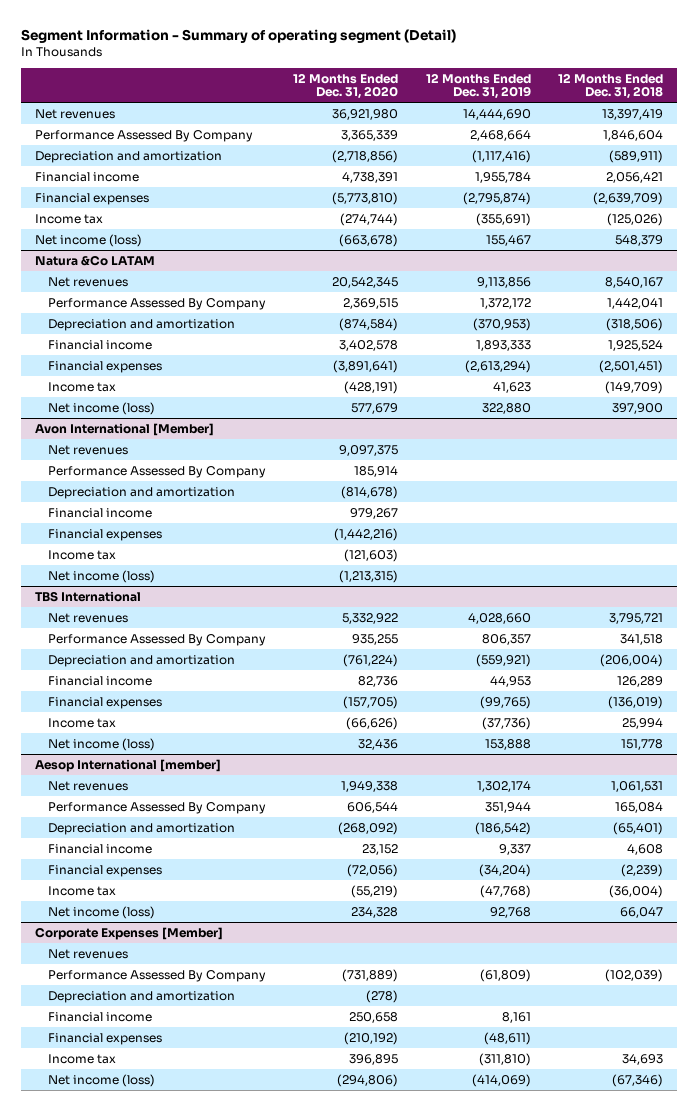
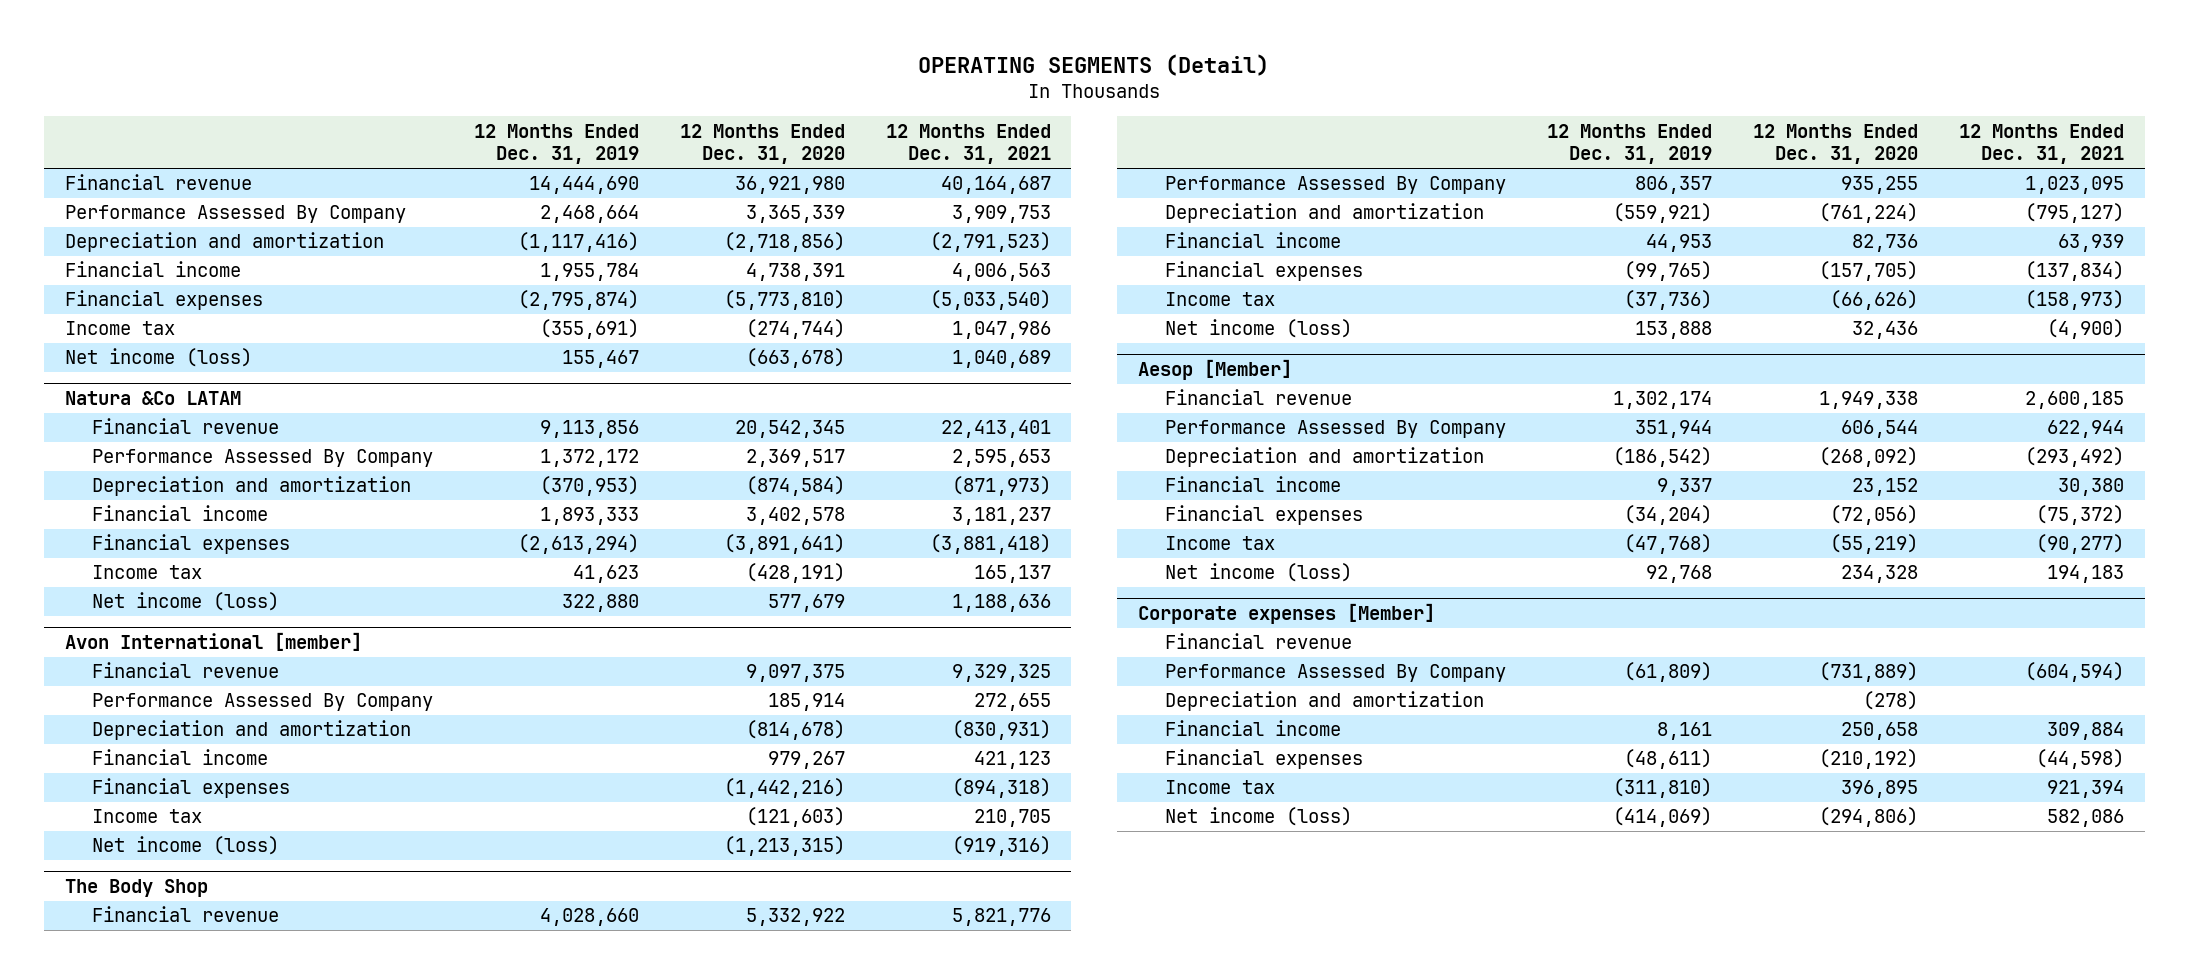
[21,28,457,43] Segment Information - Summary of operating segment (Detail) -> [918,53,1270,76] OPERATING SEGMENTS (Detail)
[558,72,664,100] 12 Months Ended Dec. 31, 2018 -> none
none -> [885,123,1051,165] 12 Months Ended Dec. 31, 2021
[35,108,116,119] Net revenues -> [64,174,252,191] Financial revenue
[47,276,128,287] Net revenues -> [91,418,279,435] Financial revenue
[343,297,399,309] 2,369,515 -> [745,449,845,468] 2,369,517
[35,422,215,436] Avon International [Member] -> [64,631,362,651] Avon International [member]
[47,444,128,455] Net revenues -> [91,662,279,679] Financial revenue
[35,590,142,602] TBS International -> [64,878,208,897] The Body Shop
[47,612,128,623] Net revenues -> [91,906,279,923] Financial revenue
[35,758,222,772] Aesop International [member] -> [1137,358,1292,380] Aesop [Member]
[47,780,128,791] Net revenues -> [1165,389,1353,406] Financial revenue
[35,926,224,940] Corporate Expenses [Member] -> [1137,602,1435,624] Corporate expenses [Member]
[47,948,128,959] Net revenues -> [1165,633,1353,650] Financial revenue

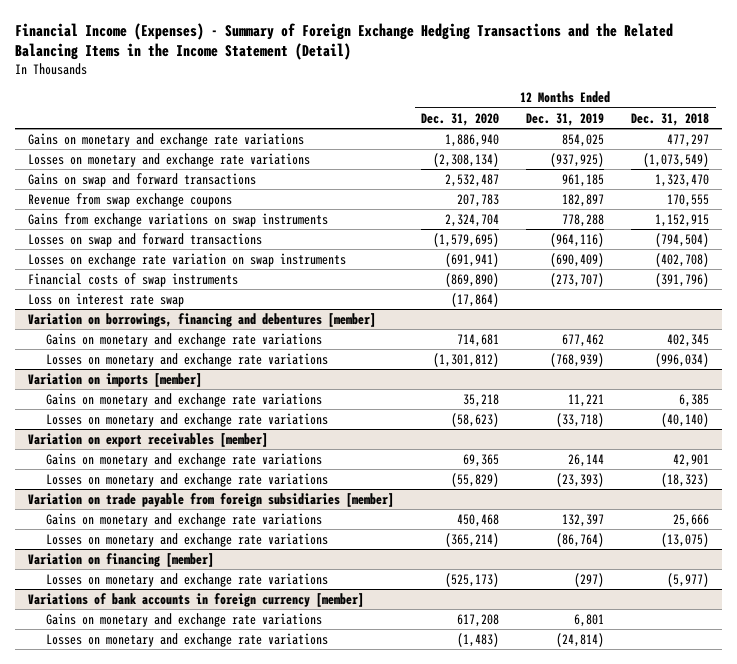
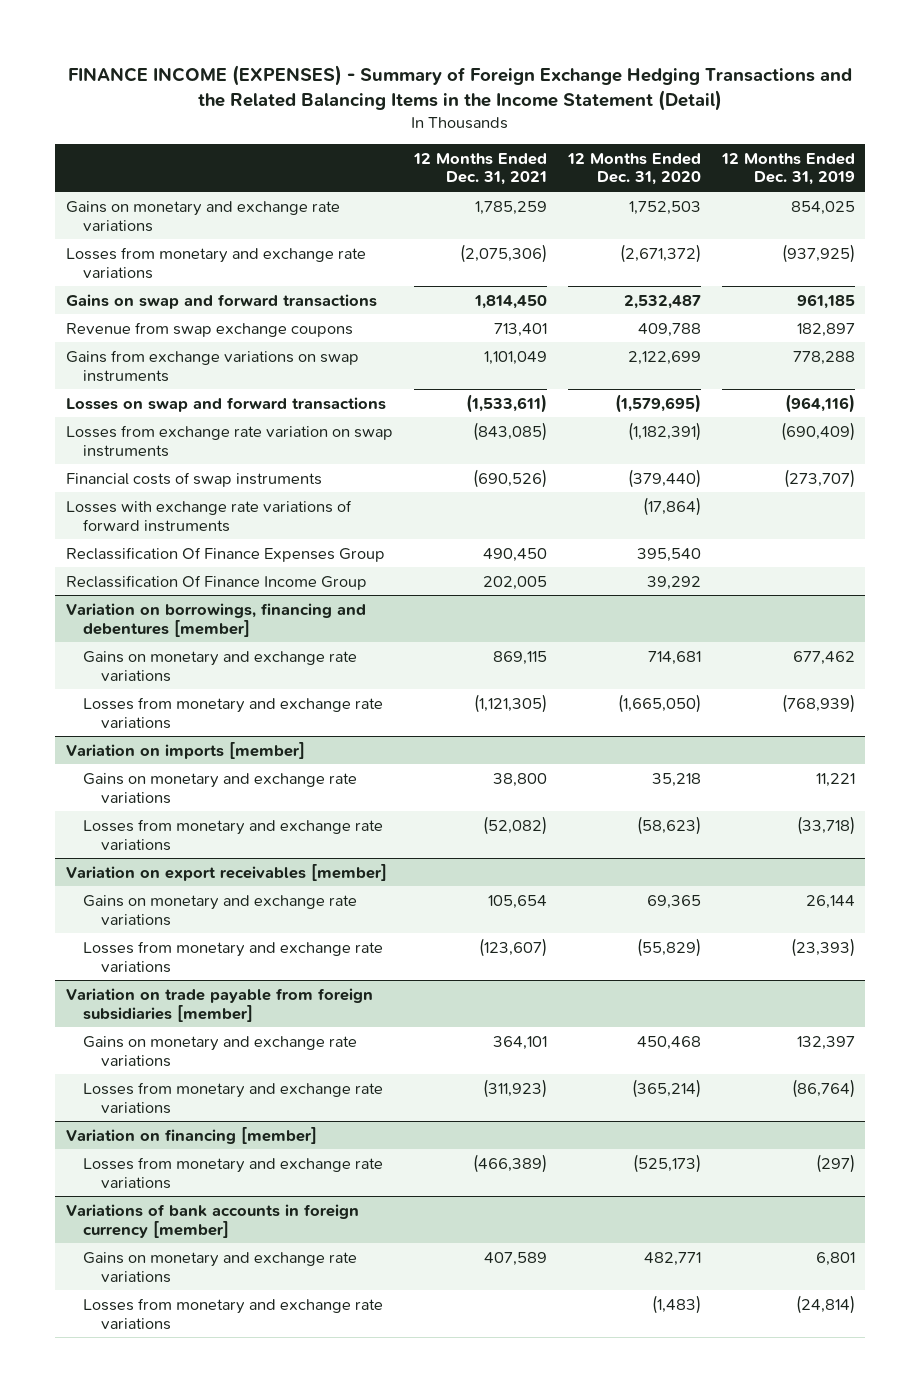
[14,22,673,61] Financial Income (Expenses) - Summary of Foreign Exchange Hedging Transactions and the Related Balancing Items in the Income Statement (Detail) -> [68,64,853,111] FINANCE INCOME (EXPENSES) - Summary of Foreign Exchange Hedging Transactions and the Related Balancing Items in the Income Statement (Detail)
[631,112,710,126] Dec. 31, 2018 -> none
none -> [412,152,547,186] 12 Months Ended Dec. 31, 2021
[445,133,500,147] 1,886,940 -> [628,200,701,215] 1,752,503
[28,152,311,167] Losses on monetary and exchange rate variations -> [65,246,366,279] Losses from monetary and exchange rate variations
[433,152,500,167] (2,308,134) -> [619,243,701,263] (2,671,372)
[457,193,500,207] 207,783 -> [637,322,701,337] 409,788
[445,213,500,227] 2,324,704 -> [627,350,701,365] 2,122,699
[28,252,347,267] Losses on exchange rate variation on swap instruments -> [65,424,393,457] Losses from exchange rate variation on swap instruments
[445,252,500,267] (691,941) -> [627,421,701,441] (1,182,391)
[445,272,500,287] (869,890) -> [627,468,701,488] (379,440)
[28,292,185,307] Loss on interest rate swap -> [65,499,352,532] Losses with exchange rate variations of forward instruments
none -> [65,546,385,562] Reclassification Of Finance Expenses Group
none -> [65,574,367,590] Reclassification Of Finance Income Group
[46,352,329,367] Losses on monetary and exchange rate variations -> [83,696,384,729] Losses from monetary and exchange rate variations
[433,352,500,367] (1,301,812) -> [617,693,701,713] (1,665,050)
[46,412,329,427] Losses on monetary and exchange rate variations -> [83,818,384,851] Losses from monetary and exchange rate variations
[46,472,329,487] Losses on monetary and exchange rate variations -> [83,940,384,973] Losses from monetary and exchange rate variations
[46,532,329,547] Losses on monetary and exchange rate variations -> [83,1081,384,1114] Losses from monetary and exchange rate variations
[46,572,329,587] Losses on monetary and exchange rate variations -> [83,1156,384,1189] Losses from monetary and exchange rate variations
[457,613,500,627] 617,208 -> [643,1251,701,1266] 482,771
[46,632,329,647] Losses on monetary and exchange rate variations -> [83,1297,384,1330] Losses from monetary and exchange rate variations

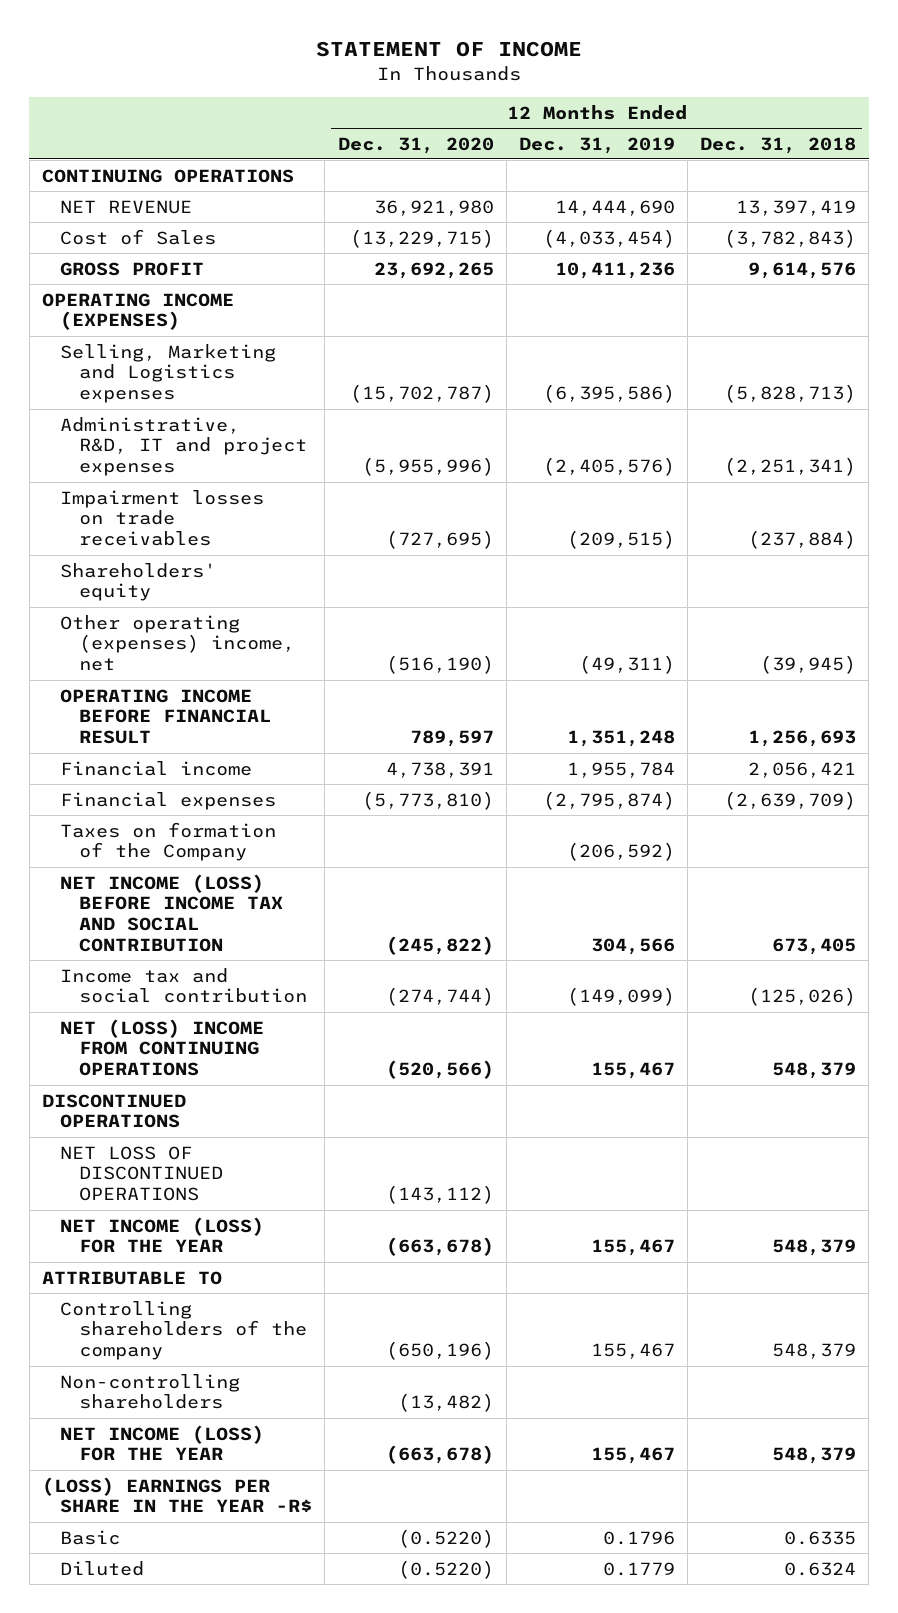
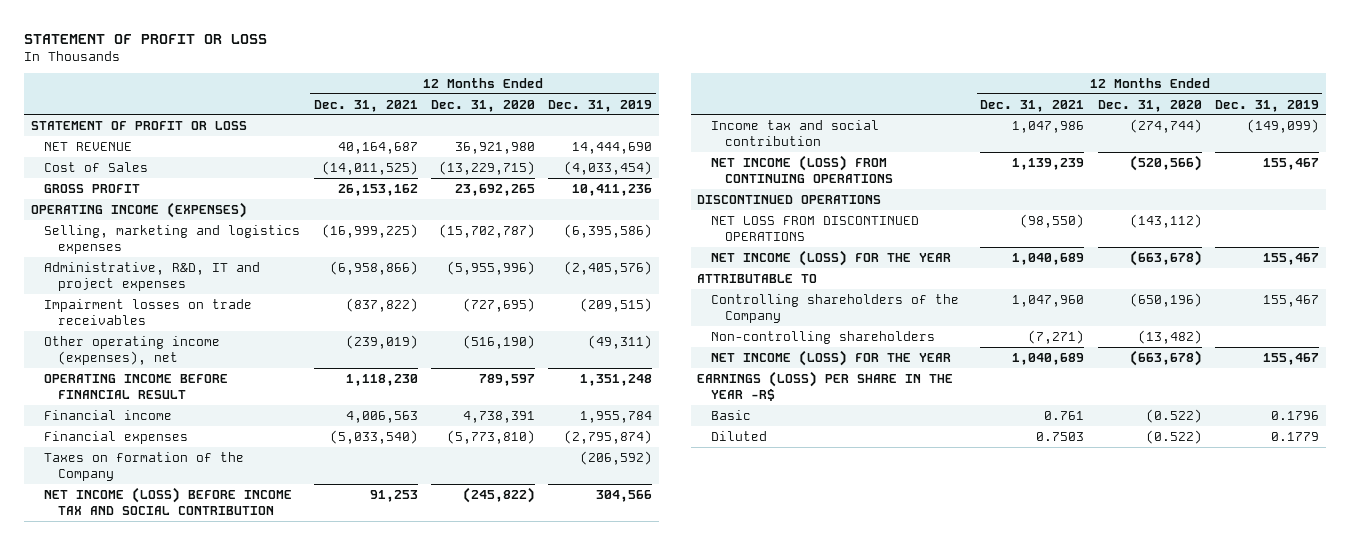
[315,41,582,58] STATEMENT OF INCOME -> [24,33,268,44] STATEMENT OF PROFIT OR LOSS
[700,136,857,154] Dec. 31, 2018 -> none
none -> [313,99,418,112] Dec. 31, 2021
[41,168,294,183] CONTINUING OPERATIONS -> [30,120,247,130] STATEMENT OF PROFIT OR LOSS
[60,343,277,404] Selling, Marketing and Logistics expenses -> [44,224,301,254] Selling, marketing and logistics expenses
[60,562,217,602] Shareholders' equity -> none
[60,614,295,672] Other operating (expenses) income, net -> [44,335,221,365] Other operating income (expenses), net
[60,1018,265,1077] NET (LOSS) INCOME FROM CONTINUING OPERATIONS -> [710,154,893,183] NET INCOME (LOSS) FROM CONTINUING OPERATIONS
[60,1145,223,1202] NET LOSS OF DISCONTINUED OPERATIONS -> [710,215,919,241] NET LOSS FROM DISCONTINUED OPERATIONS
[60,1300,307,1361] Controlling shareholders of the company -> [710,293,959,323] Controlling shareholders of the Company
[41,1476,313,1514] (LOSS) EARNINGS PER SHARE IN THE YEAR -R$ -> [697,370,954,401] EARNINGS (LOSS) PER SHARE IN THE YEAR -R$
[397,1528,494,1548] (0.5220) -> [1145,408,1202,423] (0.522)
[397,1559,494,1579] (0.5220) -> [1145,429,1202,444] (0.522)

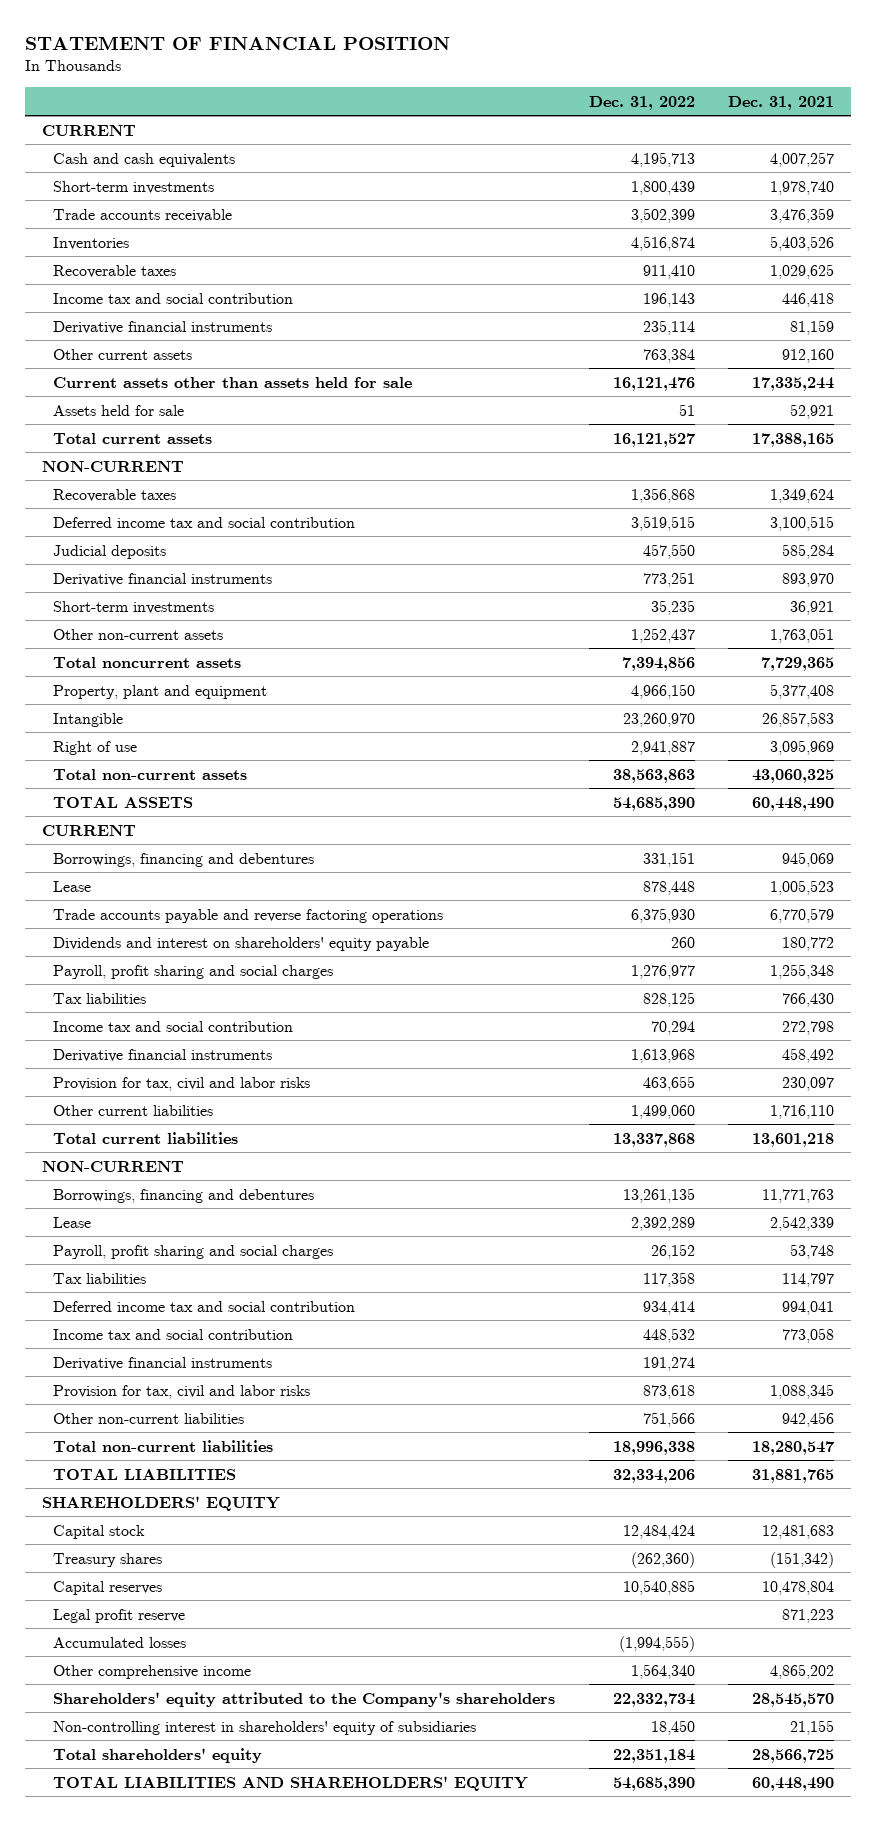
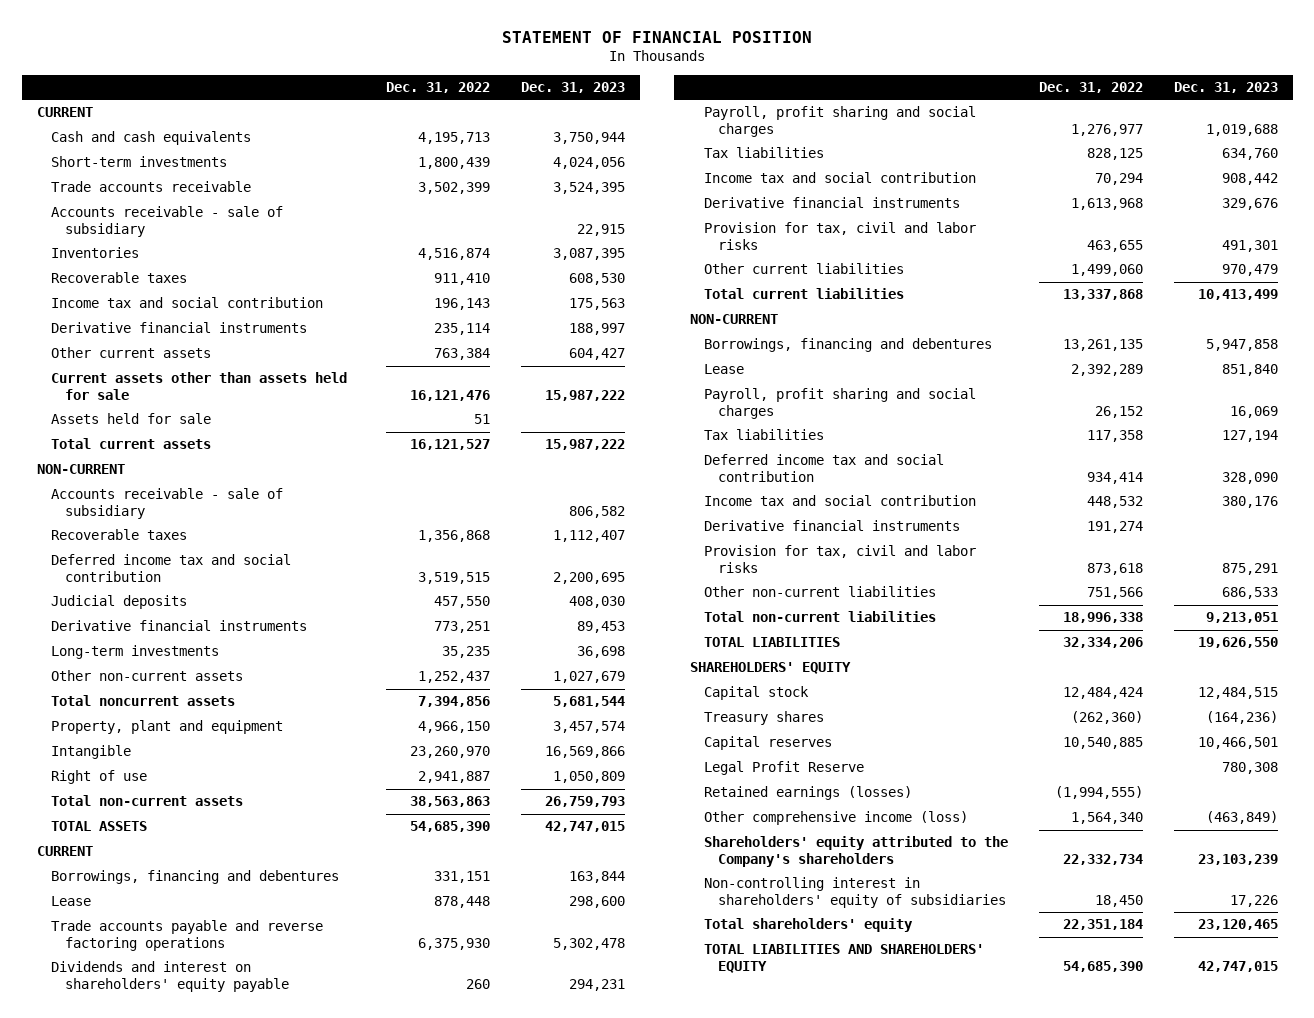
[728,95,835,110] Dec. 31, 2021 -> none
none -> [520,82,625,94] Dec. 31, 2023
none -> [51,206,284,237] Accounts receivable - sale of subsidiary
none -> [51,488,284,519] Accounts receivable - sale of subsidiary
[53,600,215,614] Short-term investments -> [51,645,220,660] Long-term investments
[53,1608,186,1623] Legal profit reserve -> [703,761,864,776] Legal Profit Reserve
[53,1636,187,1648] Accumulated losses -> [703,786,912,801] Retained earnings (losses)
[53,1664,252,1679] Other comprehensive income -> [703,811,968,826] Other comprehensive income (loss)

